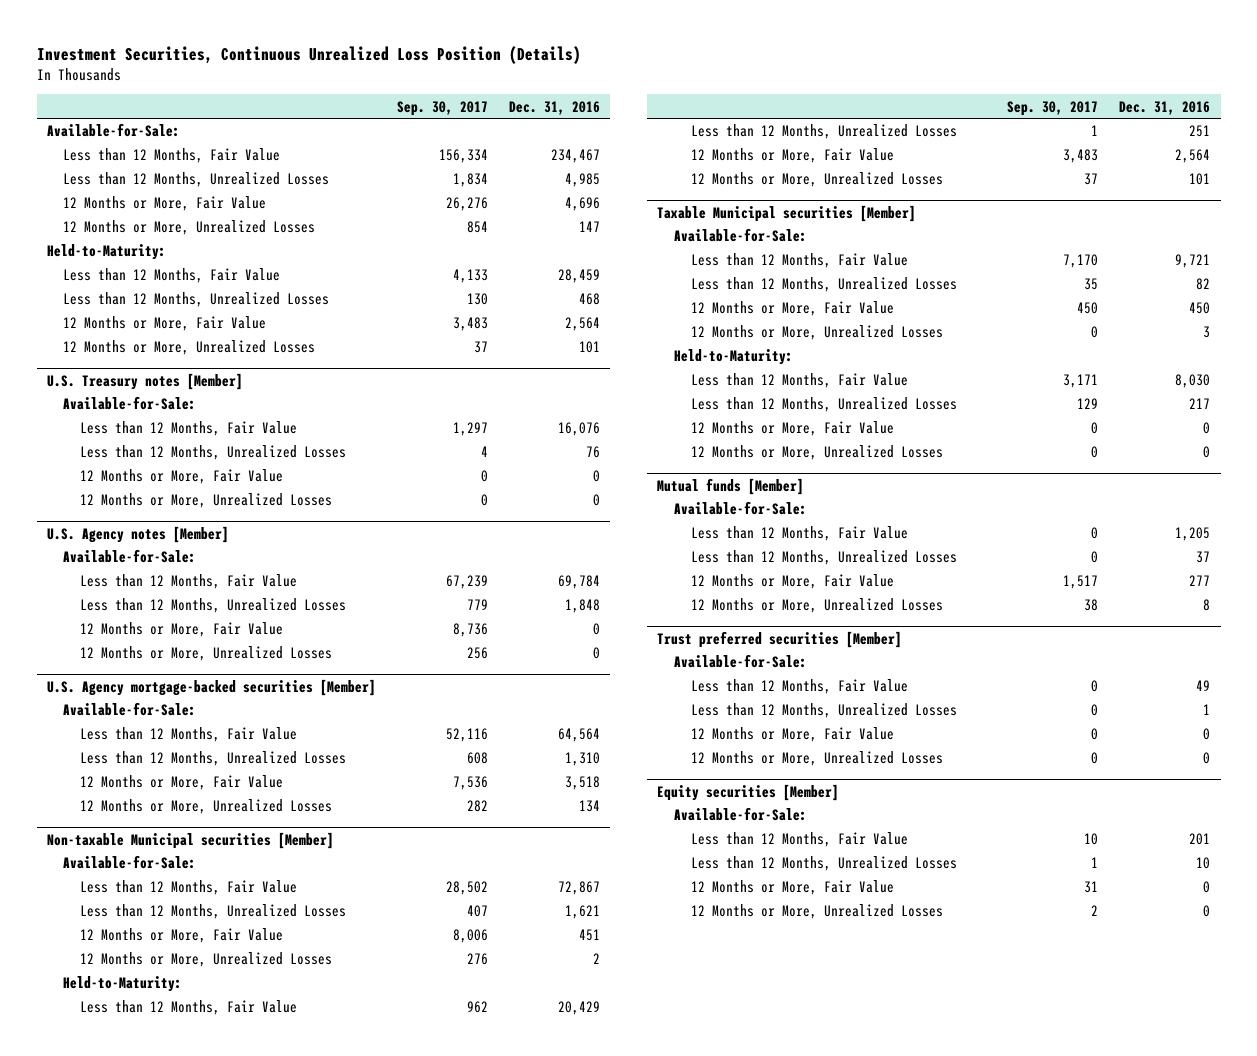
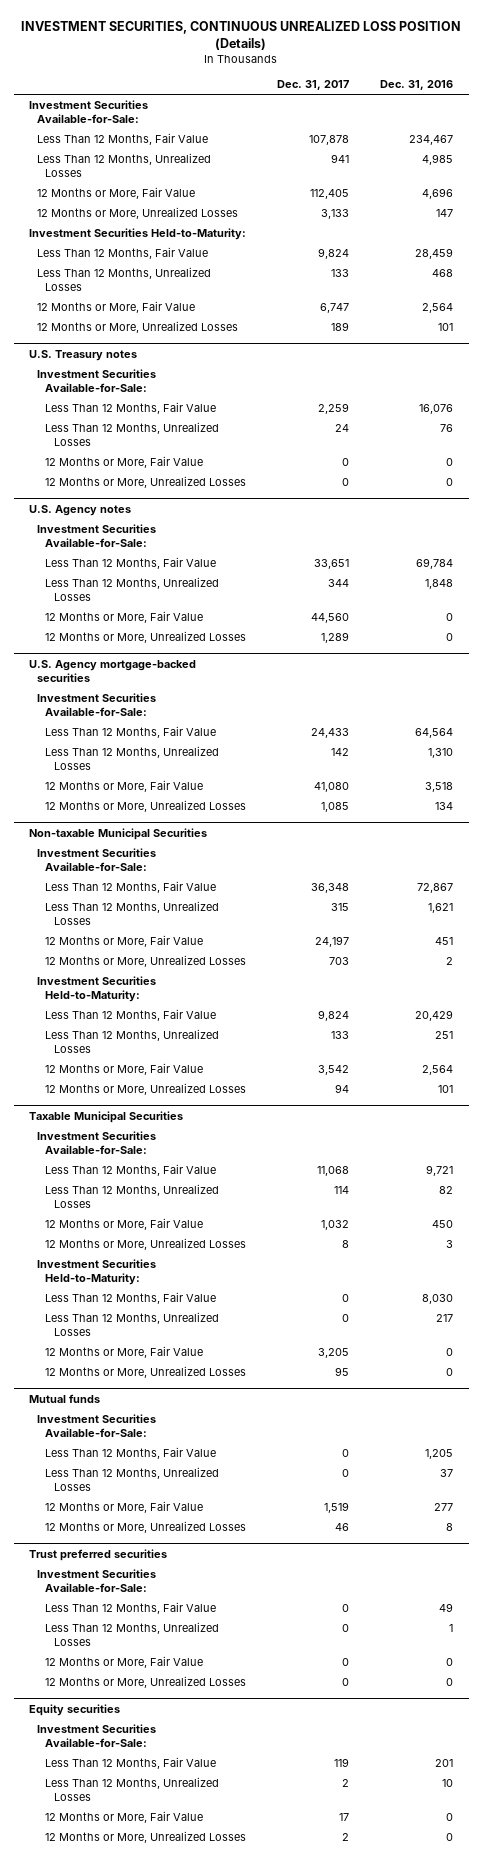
[36,45,581,64] Investment Securities, Continuous Unrealized Loss Position (Details) -> [21,20,462,50] INVESTMENT SECURITIES, CONTINUOUS UNREALIZED LOSS POSITION (Details)
[396,100,488,116] Sep. 30, 2017 -> none
none -> [277,79,350,90] Dec. 31, 2017
[46,123,180,138] Available-for-Sale: -> [29,100,149,123] Investment Securities Available-for-Sale:
[63,148,281,164] Less than 12 Months, Fair Value -> [37,133,209,146] Less Than 12 Months, Fair Value
[63,172,330,188] Less than 12 Months, Unrealized Losses -> [37,153,212,177] Less Than 12 Months, Unrealized Losses
[46,244,166,261] Held-to-Maturity: -> [29,228,247,241] Investment Securities Held-to-Maturity:
[63,268,281,284] Less than 12 Months, Fair Value -> [37,247,209,260] Less Than 12 Months, Fair Value
[63,292,330,308] Less than 12 Months, Unrealized Losses -> [37,267,212,291] Less Than 12 Months, Unrealized Losses
[46,372,243,390] U.S. Treasury notes [Member] -> [29,349,138,361] U.S. Treasury notes
[63,396,197,411] Available-for-Sale: -> [37,369,157,392] Investment Securities Available-for-Sale:
[80,421,298,437] Less than 12 Months, Fair Value -> [45,402,217,415] Less Than 12 Months, Fair Value
[80,445,347,461] Less than 12 Months, Unrealized Losses -> [45,422,220,446] Less Than 12 Months, Unrealized Losses
[46,525,229,543] U.S. Agency notes [Member] -> [29,504,132,516] U.S. Agency notes
[63,549,197,564] Available-for-Sale: -> [37,524,157,547] Investment Securities Available-for-Sale:
[80,574,298,590] Less than 12 Months, Fair Value -> [45,557,217,570] Less Than 12 Months, Fair Value
[80,598,347,614] Less than 12 Months, Unrealized Losses -> [45,577,220,601] Less Than 12 Months, Unrealized Losses
[46,678,376,696] U.S. Agency mortgage-backed securities [Member] -> [29,659,197,682] U.S. Agency mortgage-backed securities
[63,702,197,717] Available-for-Sale: -> [37,693,157,716] Investment Securities Available-for-Sale:
[80,727,298,743] Less than 12 Months, Fair Value -> [45,726,217,739] Less Than 12 Months, Fair Value
[80,751,347,767] Less than 12 Months, Unrealized Losses -> [45,746,220,770] Less Than 12 Months, Unrealized Losses
[46,831,334,849] Non-taxable Municipal securities [Member] -> [29,827,208,840] Non-taxable Municipal Securities
[63,855,197,870] Available-for-Sale: -> [37,848,157,871] Investment Securities Available-for-Sale:
[80,880,298,896] Less than 12 Months, Fair Value -> [45,881,217,894] Less Than 12 Months, Fair Value
[80,904,347,920] Less than 12 Months, Unrealized Losses -> [45,901,220,925] Less Than 12 Months, Unrealized Losses
[63,976,183,993] Held-to-Maturity: -> [37,976,157,1002] Investment Securities Held-to-Maturity:
[80,1000,298,1016] Less than 12 Months, Fair Value -> [45,1009,217,1022] Less Than 12 Months, Fair Value
[690,124,957,140] Less than 12 Months, Unrealized Losses -> [45,1029,220,1053] Less Than 12 Months, Unrealized Losses
[657,204,917,222] Taxable Municipal securities [Member] -> [29,1110,184,1123] Taxable Municipal Securities
[674,228,808,243] Available-for-Sale: -> [37,1131,157,1154] Investment Securities Available-for-Sale:
[690,253,908,269] Less than 12 Months, Fair Value -> [45,1164,217,1177] Less Than 12 Months, Fair Value
[690,277,957,293] Less than 12 Months, Unrealized Losses -> [45,1184,220,1208] Less Than 12 Months, Unrealized Losses
[674,349,794,366] Held-to-Maturity: -> [37,1259,157,1285] Investment Securities Held-to-Maturity:
[690,373,908,389] Less than 12 Months, Fair Value -> [45,1292,217,1305] Less Than 12 Months, Fair Value
[690,397,957,413] Less than 12 Months, Unrealized Losses -> [45,1312,220,1336] Less Than 12 Months, Unrealized Losses
[657,477,805,495] Mutual funds [Member] -> [29,1393,101,1403] Mutual funds
[674,501,808,516] Available-for-Sale: -> [37,1414,157,1437] Investment Securities Available-for-Sale:
[690,526,908,542] Less than 12 Months, Fair Value -> [45,1447,217,1460] Less Than 12 Months, Fair Value
[690,550,957,566] Less than 12 Months, Unrealized Losses -> [45,1467,220,1491] Less Than 12 Months, Unrealized Losses
[657,630,903,648] Trust preferred securities [Member] -> [29,1548,168,1561] Trust preferred securities
[674,654,808,669] Available-for-Sale: -> [37,1569,157,1592] Investment Securities Available-for-Sale:
[690,679,908,695] Less than 12 Months, Fair Value -> [45,1602,217,1615] Less Than 12 Months, Fair Value
[690,703,957,719] Less than 12 Months, Unrealized Losses -> [45,1622,220,1646] Less Than 12 Months, Unrealized Losses
[657,783,840,801] Equity securities [Member] -> [29,1703,121,1716] Equity securities
[674,807,808,822] Available-for-Sale: -> [37,1724,157,1747] Investment Securities Available-for-Sale:
[690,832,908,848] Less than 12 Months, Fair Value -> [45,1757,217,1770] Less Than 12 Months, Fair Value
[690,856,957,872] Less than 12 Months, Unrealized Losses -> [45,1777,220,1801] Less Than 12 Months, Unrealized Losses

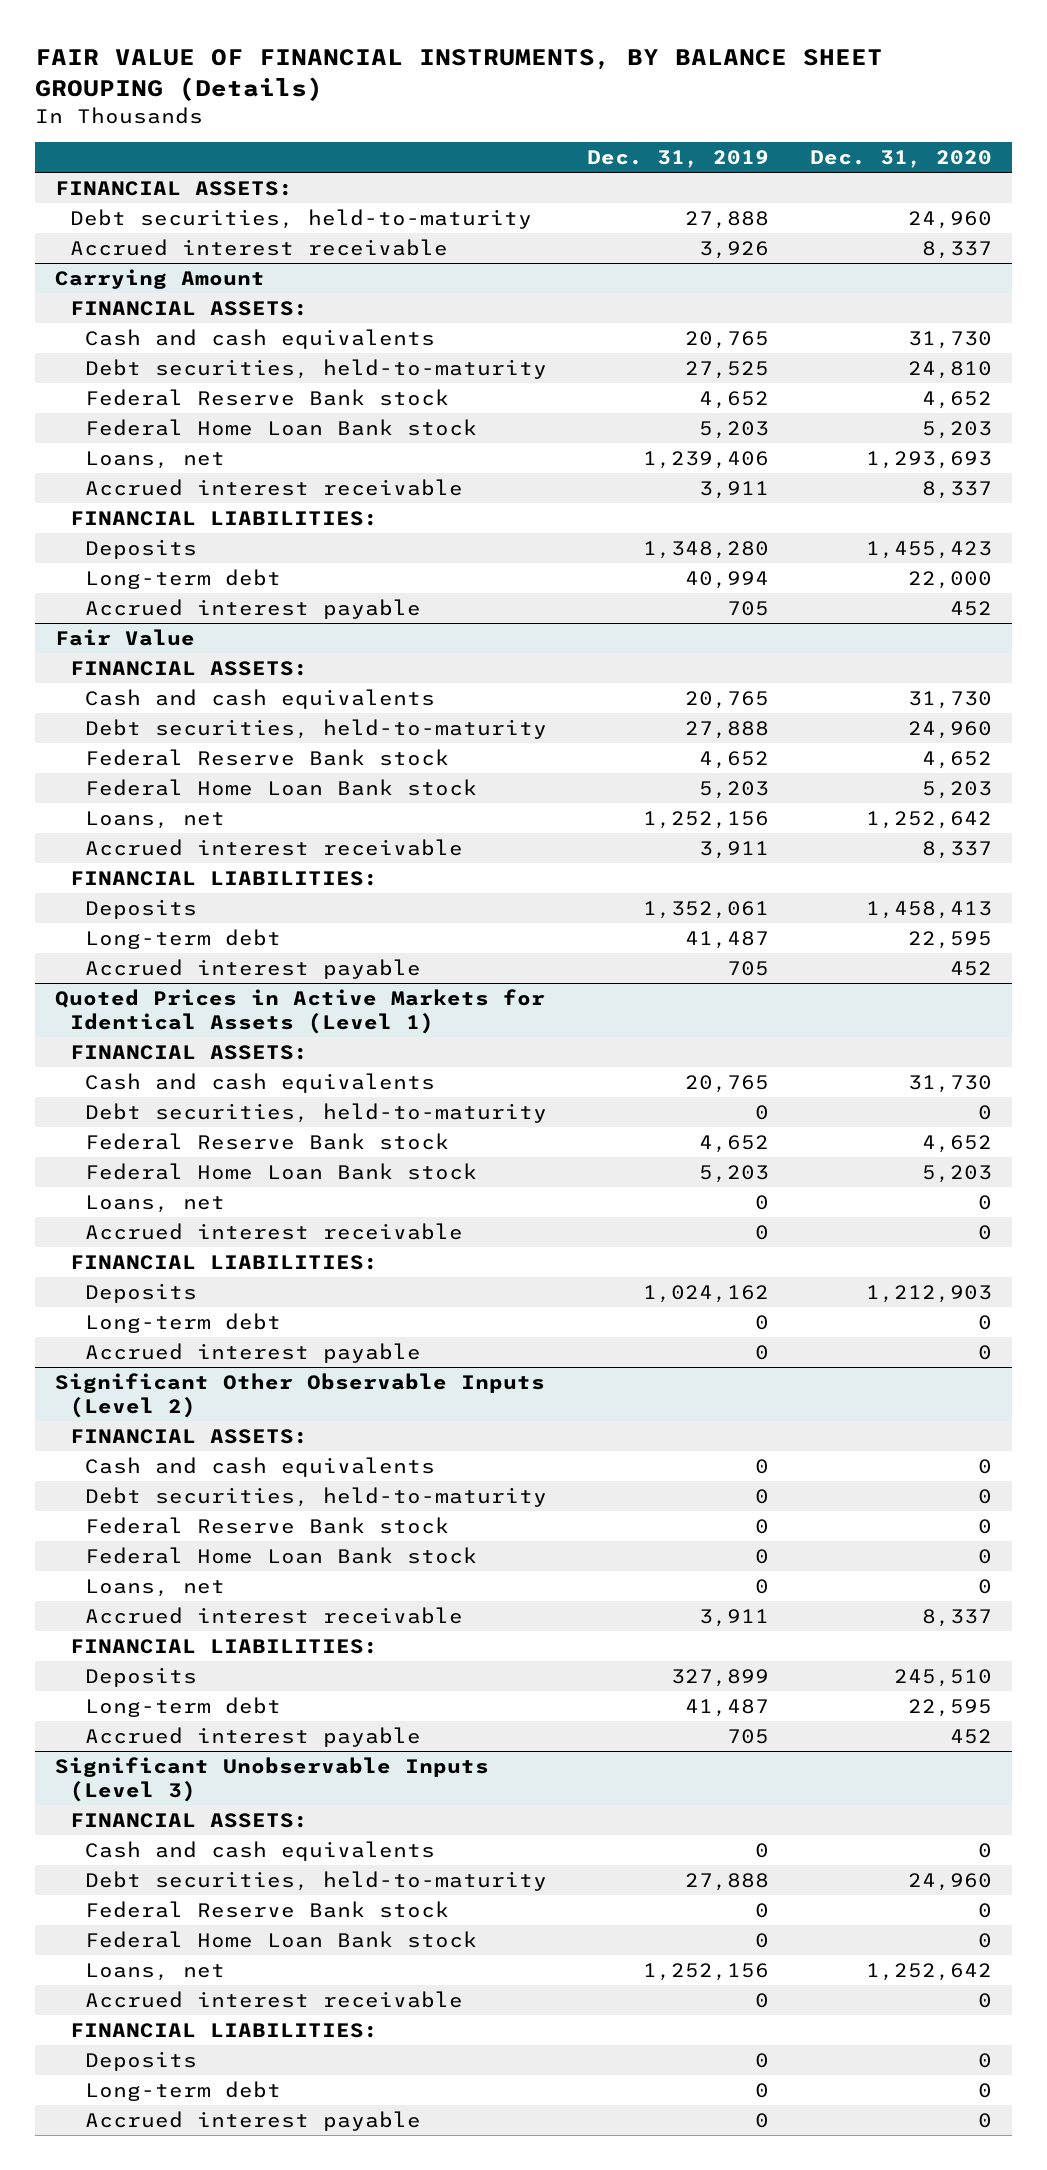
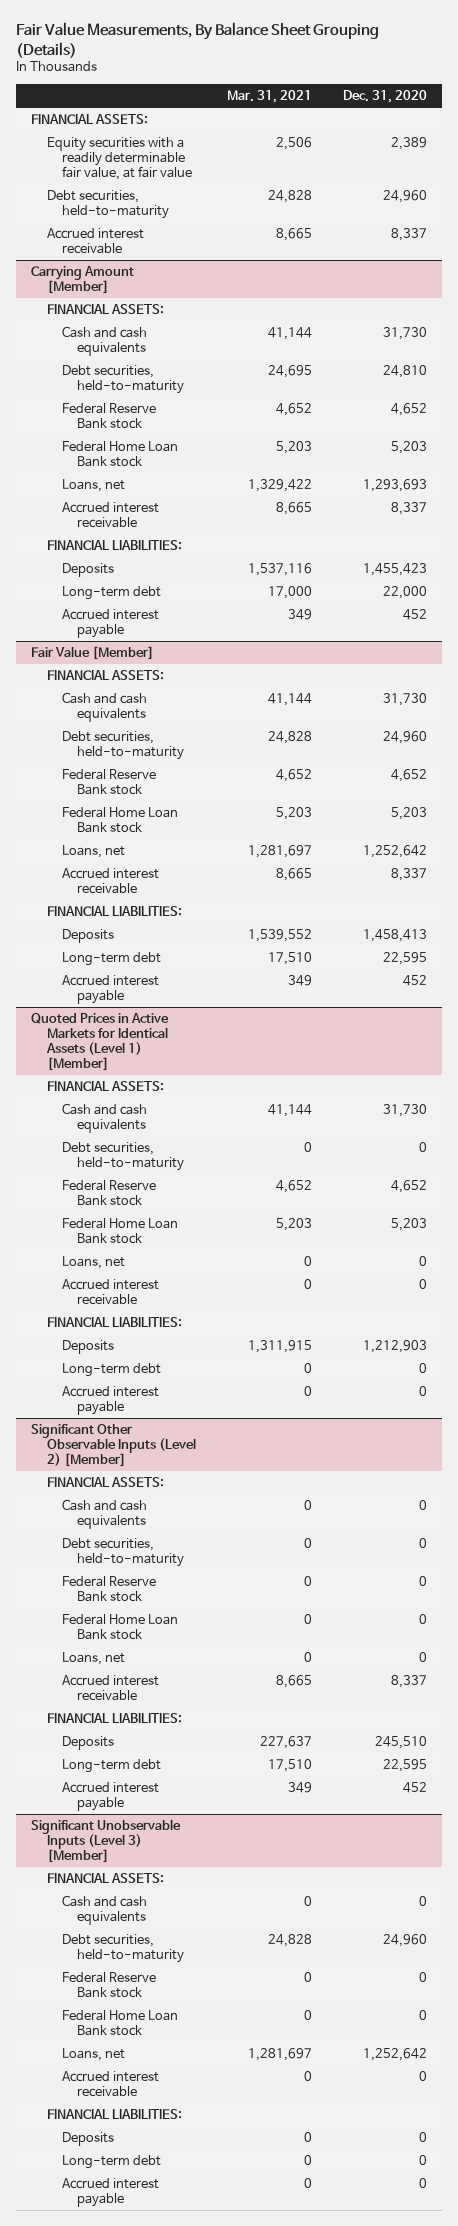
[34,49,883,101] FAIR VALUE OF FINANCIAL INSTRUMENTS, BY BALANCE SHEET GROUPING (Details) -> [15,22,379,58] Fair Value Measurements, By Balance Sheet Grouping (Details)
[587,150,770,169] Dec. 31, 2019 -> none
none -> [226,90,312,104] Mar. 31, 2021
none -> [46,137,192,181] Equity securities with a readily determinable fair value, at fair value
[55,268,266,289] Carrying Amount -> [31,266,135,295] Carrying Amount [Member]
[55,628,196,646] Fair Value -> [31,646,155,661] Fair Value [Member]
[55,988,546,1034] Quoted Prices in Active Markets for Identical Assets (Level 1) -> [31,1013,170,1072] Quoted Prices in Active Markets for Identical Assets (Level 1) [Member]
[55,1372,546,1418] Significant Other Observable Inputs (Level 2) -> [31,1424,196,1468] Significant Other Observable Inputs (Level 2) [Member]
[55,1756,490,1802] Significant Unobservable Inputs (Level 3) -> [31,1819,182,1864] Significant Unobservable Inputs (Level 3) [Member]

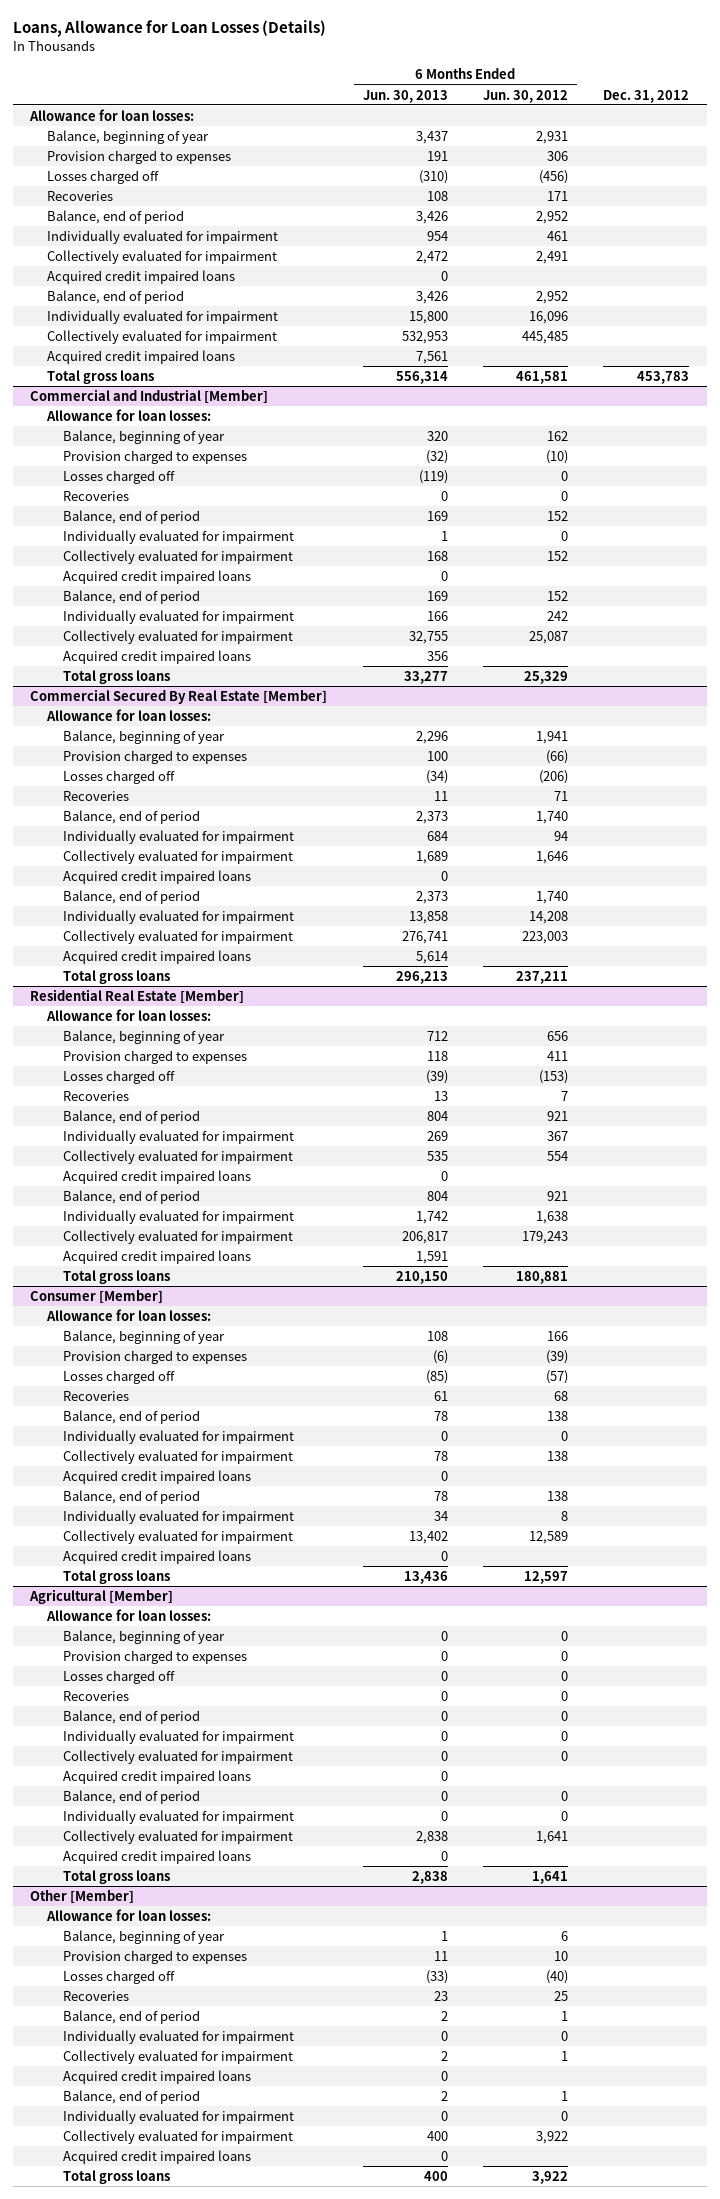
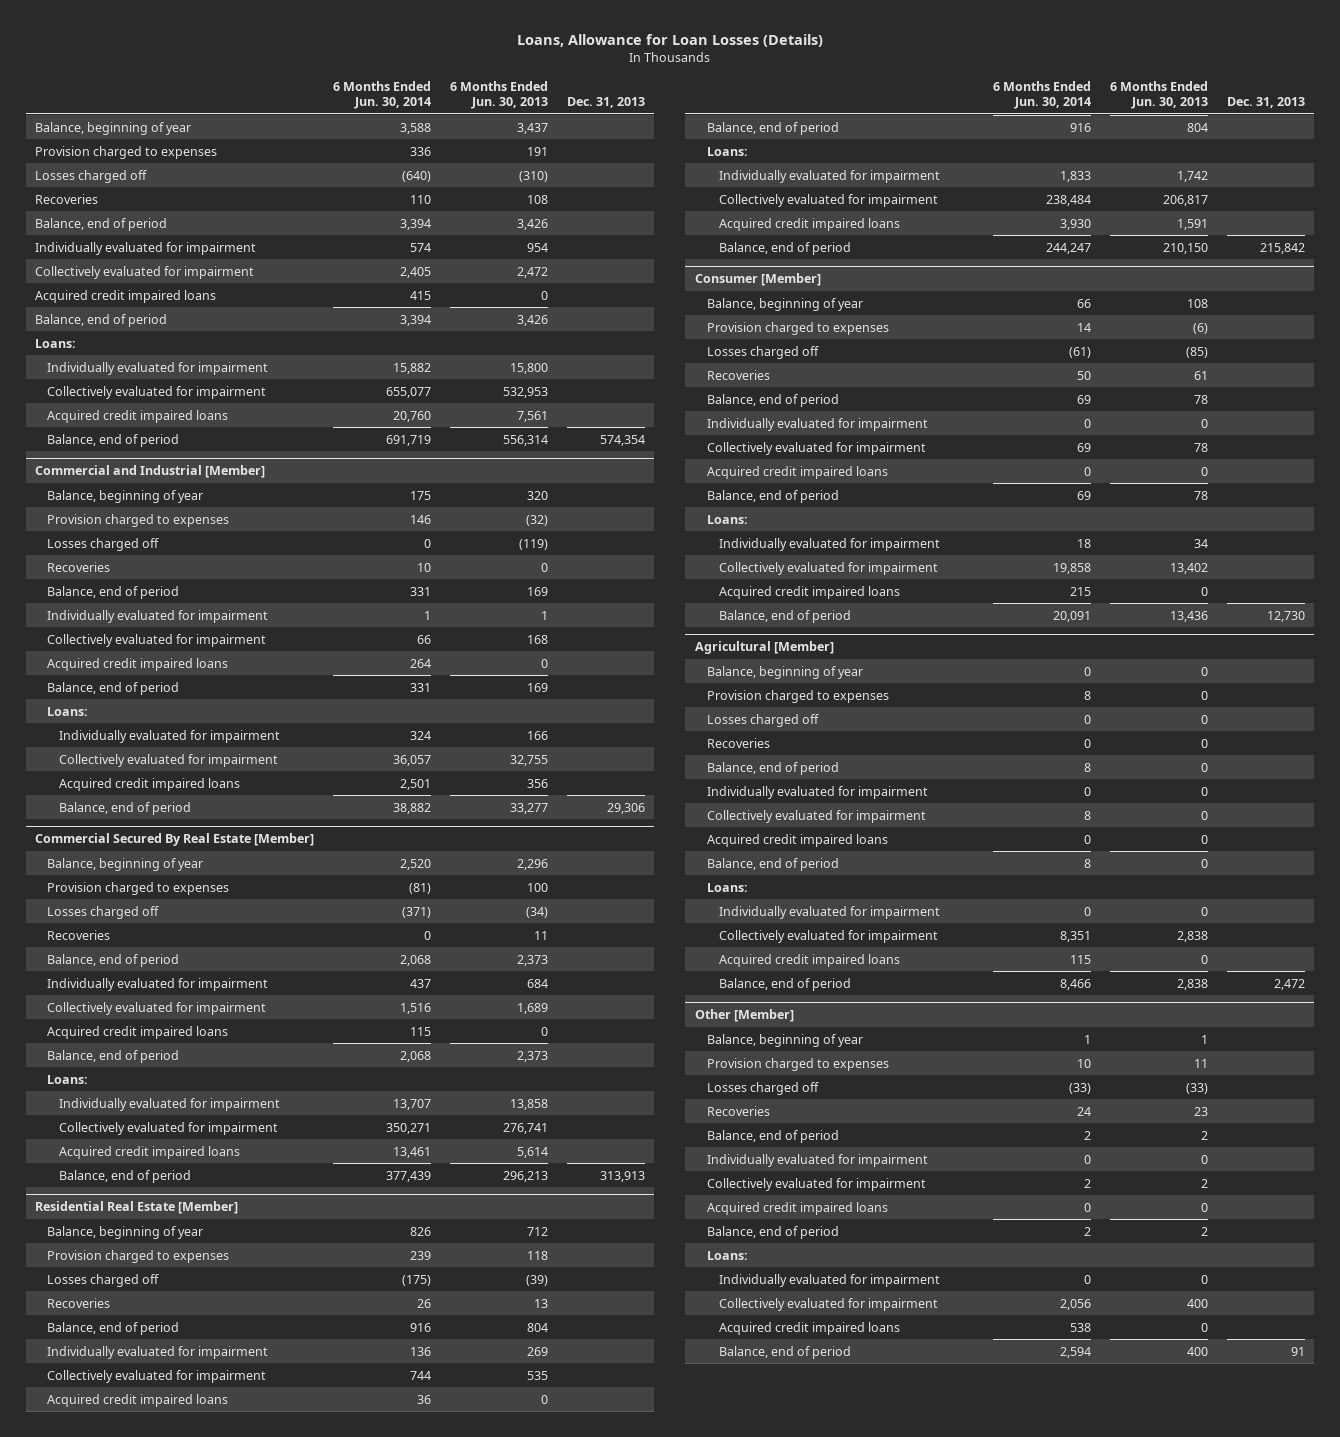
[483,89,569,103] Jun. 30, 2012 -> none
[603,89,690,103] Dec. 31, 2012 -> none
none -> [333,80,432,110] 6 Months Ended Jun. 30, 2014
none -> [566,97,645,109] Dec. 31, 2013
[29,108,195,121] Allowance for loan losses: -> none
none -> [35,338,77,348] Loans:
[46,369,154,384] Total gross loans -> [47,433,180,447] Balance, end of period
[45,408,211,421] Allowance for loan losses: -> none
none -> [47,706,89,716] Loans:
[63,669,171,684] Total gross loans -> [59,801,192,815] Balance, end of period
[45,708,211,721] Allowance for loan losses: -> none
none -> [47,1074,89,1084] Loans:
[63,969,171,984] Total gross loans -> [59,1169,192,1183] Balance, end of period
[45,1008,211,1021] Allowance for loan losses: -> none
none -> [706,146,748,156] Loans:
[63,1269,171,1284] Total gross loans -> [719,241,852,255] Balance, end of period
[45,1308,211,1321] Allowance for loan losses: -> none
none -> [706,514,748,524] Loans:
[63,1569,171,1584] Total gross loans -> [719,609,852,623] Balance, end of period
[45,1608,211,1621] Allowance for loan losses: -> none
none -> [706,882,748,892] Loans:
[63,1869,171,1884] Total gross loans -> [719,977,852,991] Balance, end of period
[45,1908,211,1921] Allowance for loan losses: -> none
none -> [706,1250,748,1260] Loans:
[63,2169,171,2184] Total gross loans -> [719,1345,852,1359] Balance, end of period

